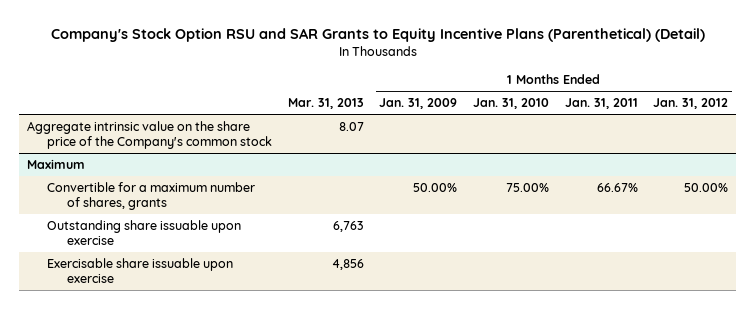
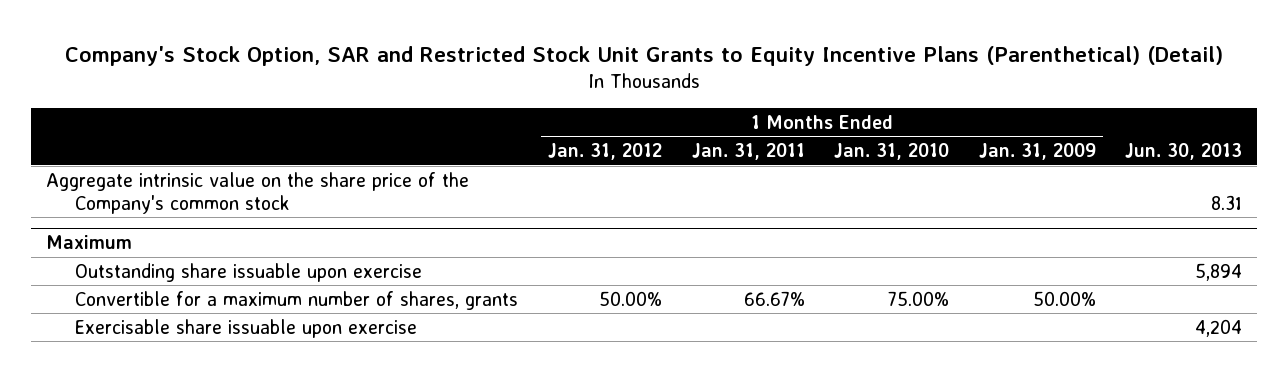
[50,27,705,42] Company's Stock Option RSU and SAR Grants to Equity Incentive Plans (Parenthetical) (Detail) -> [64,45,1223,66] Company's Stock Option, SAR and Restricted Stock Unit Grants to Equity Incentive Plans (Parenthetical) (Detail)
[287,98,364,110] Mar. 31, 2013 -> none
none -> [1125,143,1243,161] Jun. 30, 2013
[47,181,256,210] Convertible for a maximum number of shares, grants -> [75,290,519,310] Convertible for a maximum number of shares, grants

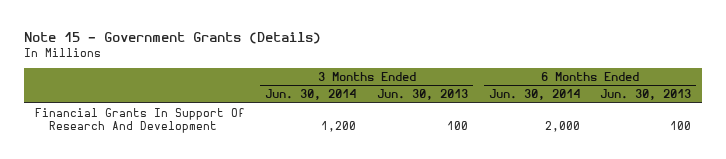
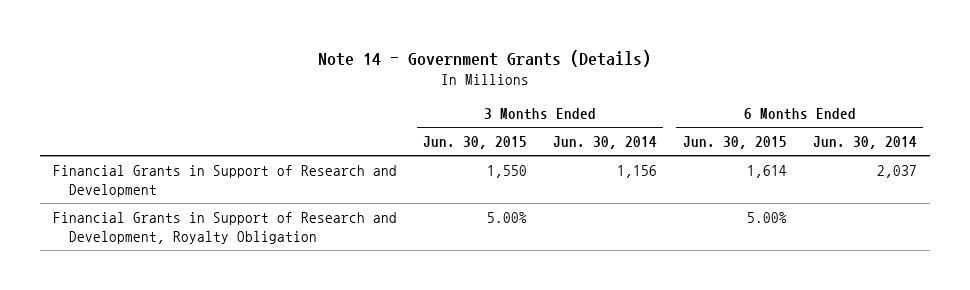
[24,31,322,44] Note 15 - Government Grants (Details) -> [317,49,651,67] Note 14 - Government Grants (Details)
[377,89,469,101] Jun. 30, 2013 -> none
[600,89,692,101] Jun. 30, 2013 -> none
none -> [423,136,528,150] Jun. 30, 2015
none -> [682,136,787,150] Jun. 30, 2015
[34,107,245,134] Financial Grants In Support Of Research And Development -> [53,164,398,197] Financial Grants in Support of Research and Development
[321,121,357,133] 1,200 -> [616,164,657,178] 1,156
[544,121,580,133] 2,000 -> [876,164,917,178] 2,037
none -> [53,211,398,244] Financial Grants in Support of Research and Development, Royalty Obligation

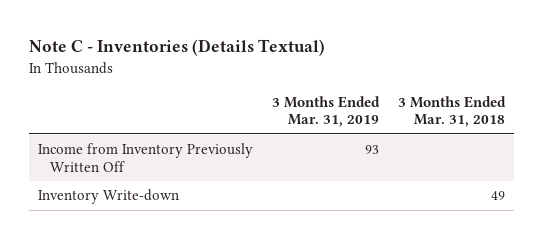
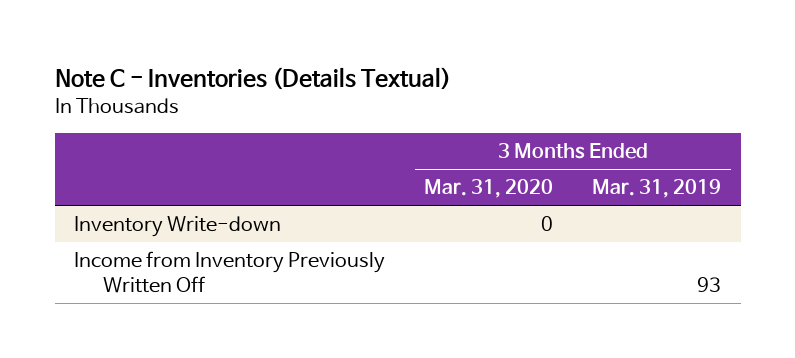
[397,95,506,128] 3 Months Ended Mar. 31, 2018 -> none
none -> [424,179,554,199] Mar. 31, 2020
[38,143,254,172] Income from Inventory Previously Written Off -> [74,251,386,293] Income from Inventory Previously Written Off

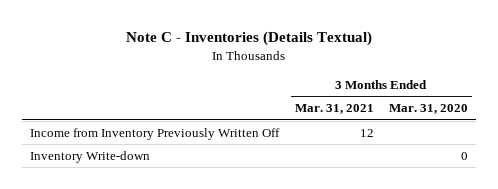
[592,179,722,199] Mar. 31, 2019 -> none
none -> [294,104,374,115] Mar. 31, 2021
[74,216,282,238] Inventory Write-down -> [29,150,150,163] Inventory Write-down

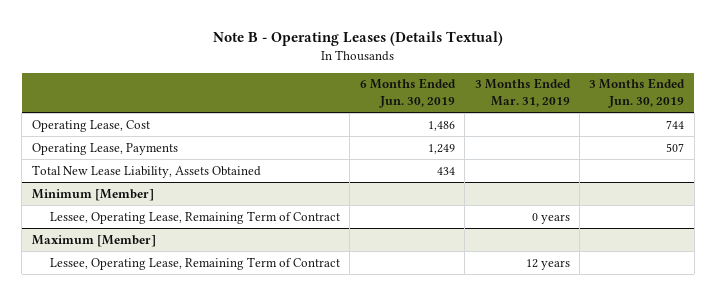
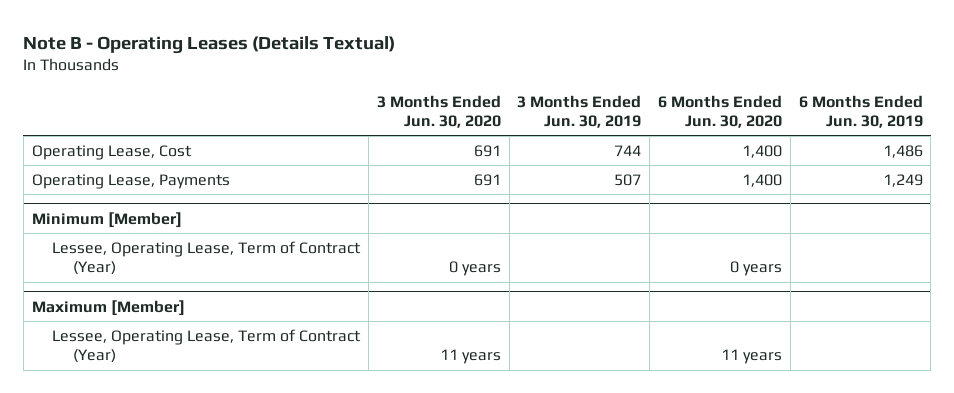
[474,78,571,107] 3 Months Ended Mar. 31, 2019 -> none
none -> [376,94,501,129] 3 Months Ended Jun. 30, 2020
none -> [657,94,782,129] 6 Months Ended Jun. 30, 2020
[31,164,261,178] Total New Lease Liability, Assets Obtained -> none
[49,210,340,224] Lessee, Operating Lease, Remaining Term of Contract -> [52,240,362,276] Lessee, Operating Lease, Term of Contract (Year)
[49,256,340,270] Lessee, Operating Lease, Remaining Term of Contract -> [52,328,362,364] Lessee, Operating Lease, Term of Contract (Year)

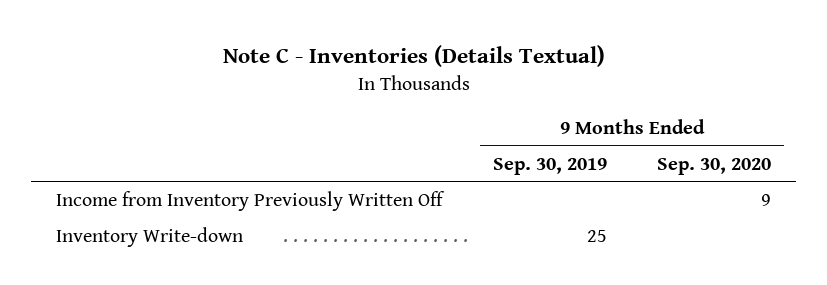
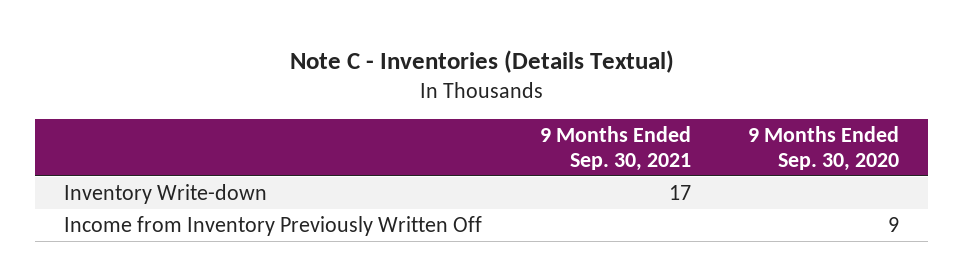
[492,157,607,175] Sep. 30, 2019 -> none
none -> [539,126,691,171] 9 Months Ended Sep. 30, 2021
[56,191,446,212] Income from Inventory Previously Written Off -> [64,215,483,236] Income from Inventory Previously Written Off

